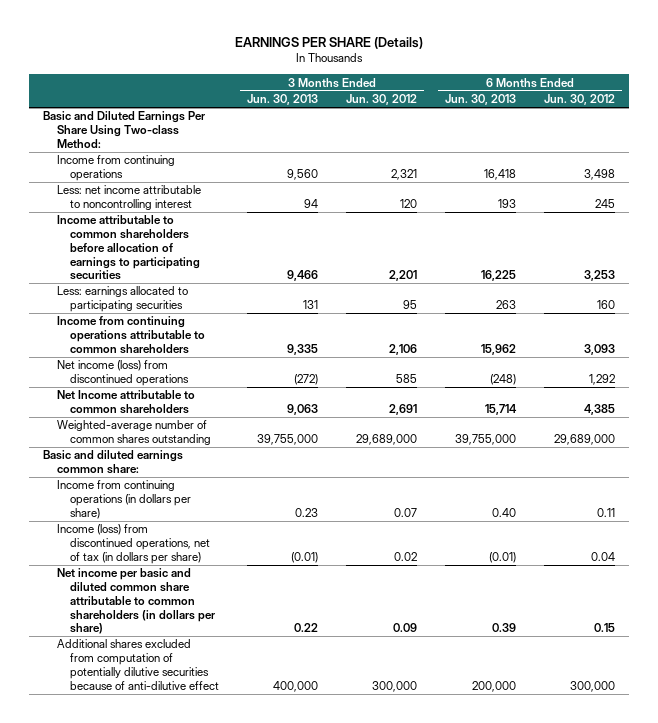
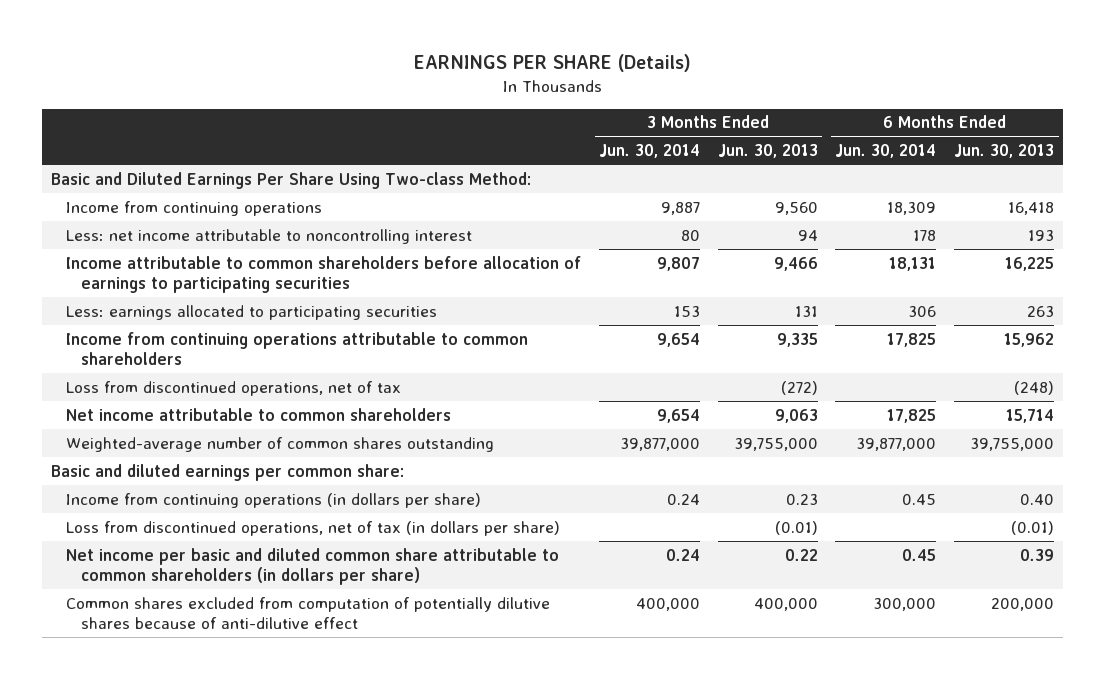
[346,94,418,106] Jun. 30, 2012 -> none
[543,94,615,106] Jun. 30, 2012 -> none
none -> [598,144,700,159] Jun. 30, 2014
none -> [835,144,937,159] Jun. 30, 2014
[56,360,190,387] Net income (loss) from discontinued operations -> [66,380,402,396] Loss from discontinued operations, net of tax
[56,390,195,415] Net Income attributable to common shareholders -> [66,407,452,421] Net income attributable to common shareholders
[43,450,184,475] Basic and diluted earnings common share: -> [51,463,405,481] Basic and diluted earnings per common share:
[56,524,211,564] Income (loss) from discontinued operations, net of tax (in dollars per share) -> [66,520,561,536] Loss from discontinued operations, net of tax (in dollars per share)
[56,639,220,690] Additional shares excluded from computation of potentially dilutive securities because of anti-dilutive effect -> [66,596,551,629] Common shares excluded from computation of potentially dilutive shares because of anti-dilutive effect

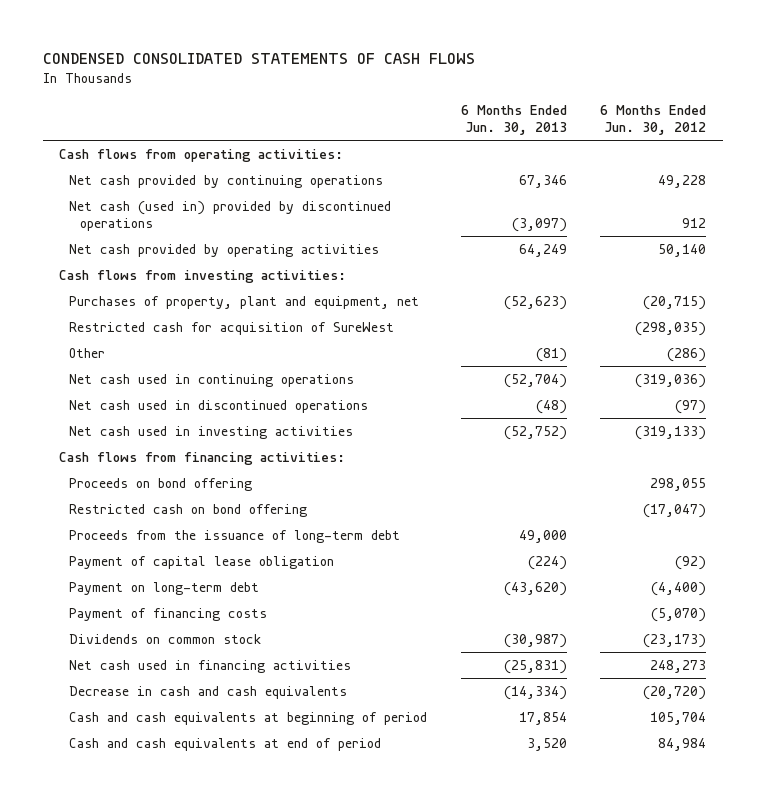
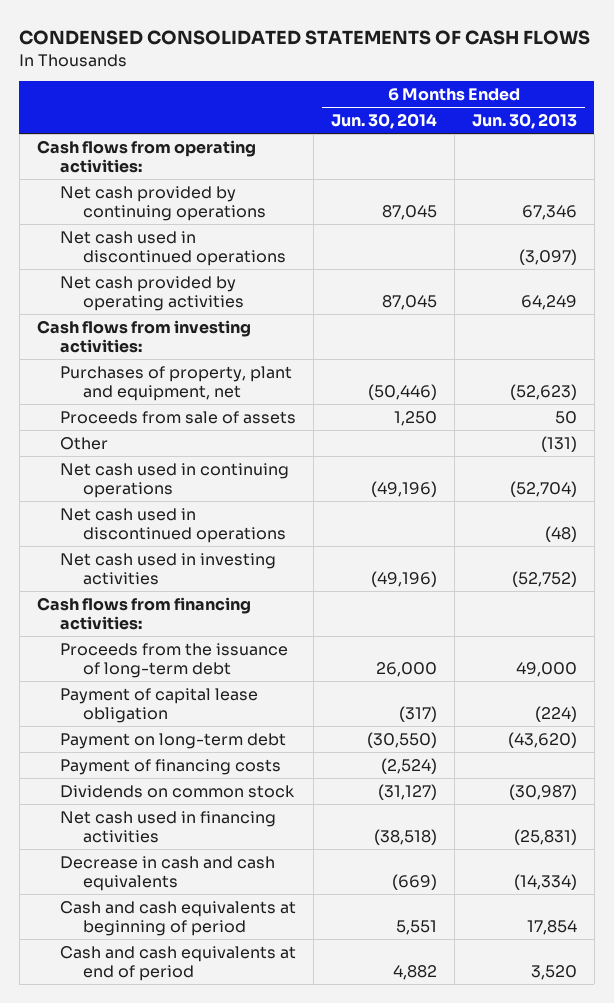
[599,104,706,135] 6 Months Ended Jun. 30, 2012 -> none
none -> [330,113,437,130] Jun. 30, 2014
[69,200,392,232] Net cash (used in) provided by discontinued operations -> [59,230,286,266] Net cash used in discontinued operations
[69,321,395,335] Restricted cash for acquisition of SureWest -> none
none -> [59,410,296,424] Proceeds from sale of assets
[535,347,567,362] (81) -> [540,435,577,452] (131)
[69,477,253,491] Proceeds on bond offering -> none
[69,503,308,517] Restricted cash on bond offering -> none

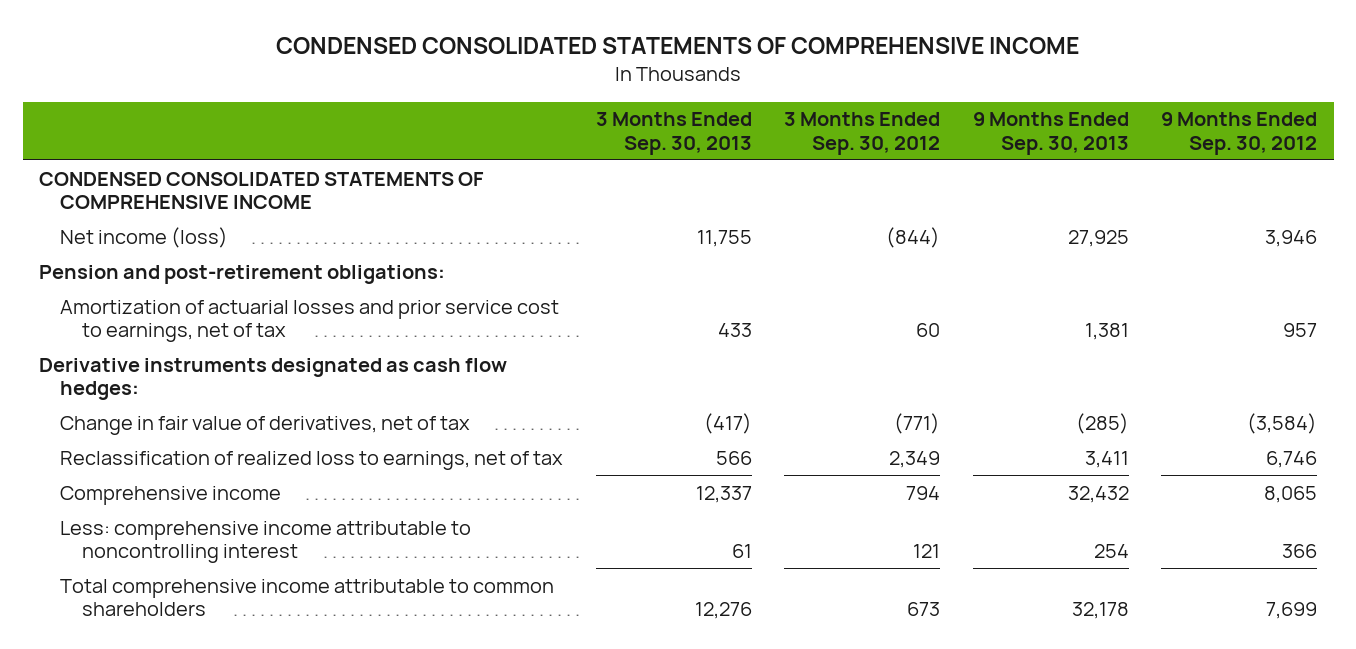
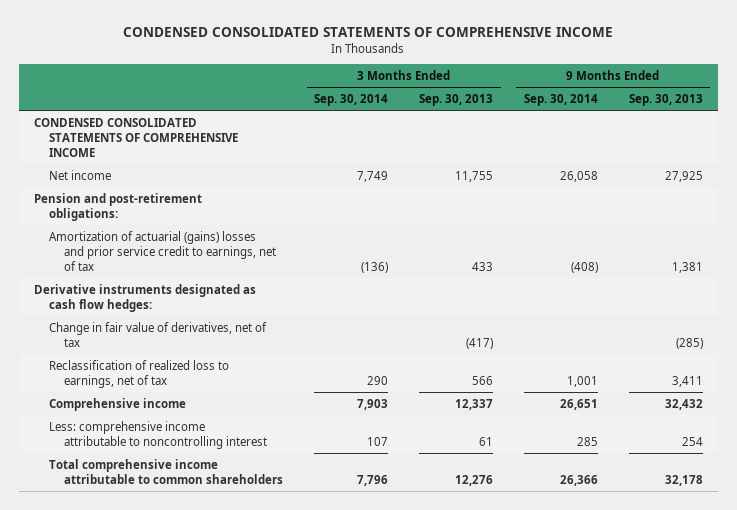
[784,112,941,156] 3 Months Ended Sep. 30, 2012 -> none
[1161,112,1318,156] 9 Months Ended Sep. 30, 2012 -> none
none -> [314,93,389,106] Sep. 30, 2014
none -> [523,93,598,106] Sep. 30, 2014
[60,226,229,248] Net income (loss) -> [49,169,112,180] Net income
[60,299,560,343] Amortization of actuarial losses and prior service cost to earnings, net of tax -> [49,230,277,271] Amortization of actuarial (gains) losses and prior service credit to earnings, net of tax

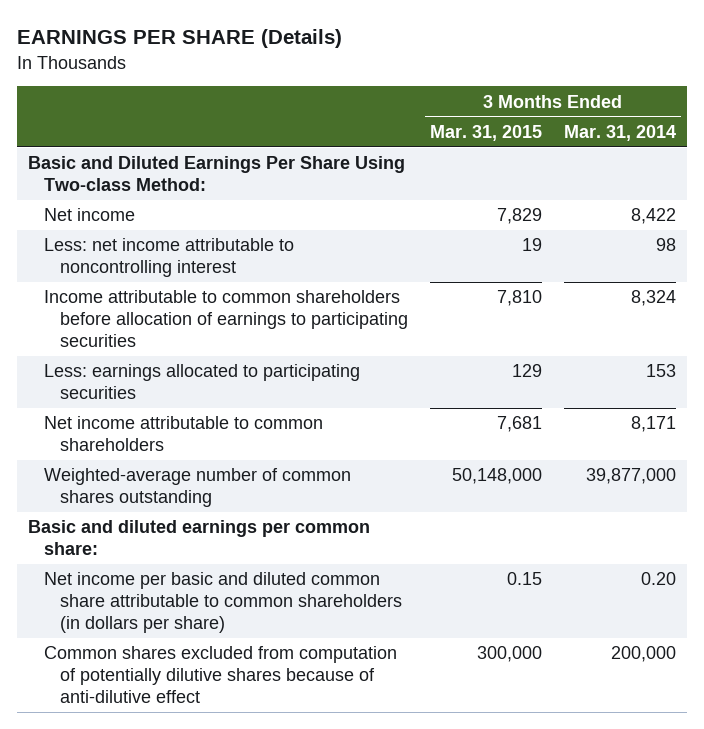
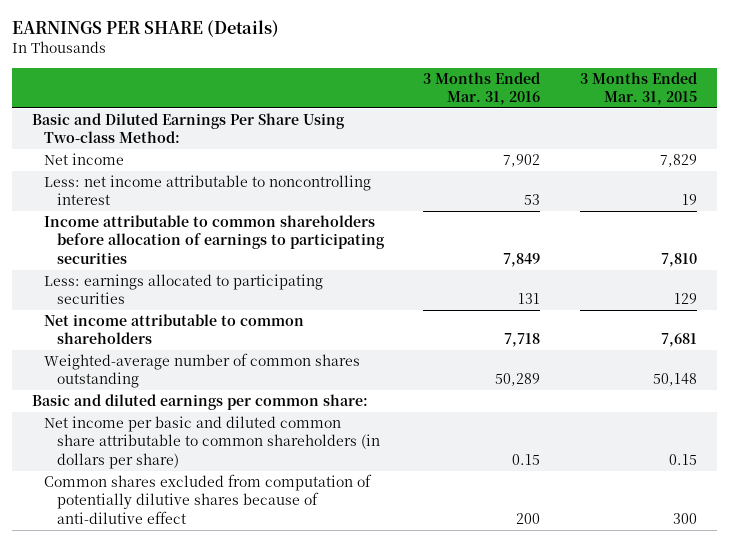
[563,124,676,141] Mar. 31, 2014 -> none
none -> [423,71,541,106] 3 Months Ended Mar. 31, 2016
[451,468,542,485] 50,148,000 -> [653,373,698,387] 50,148
[476,646,542,663] 300,000 -> [673,512,698,524] 300

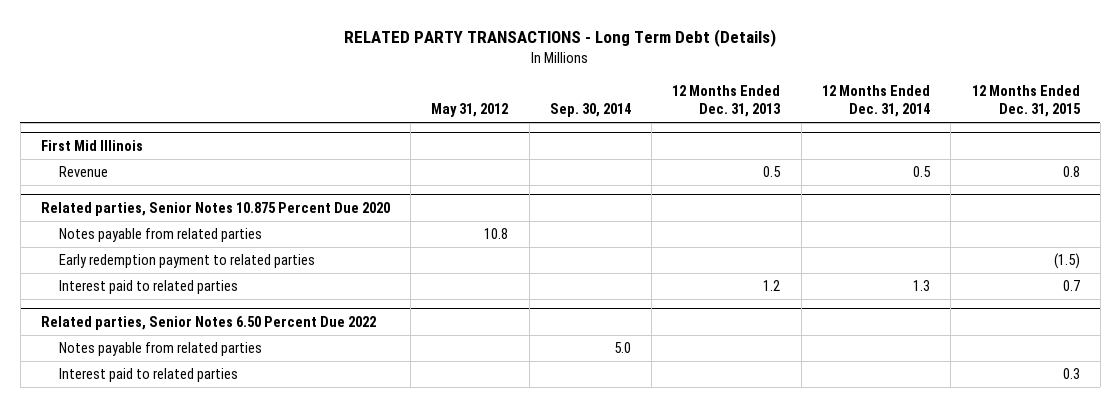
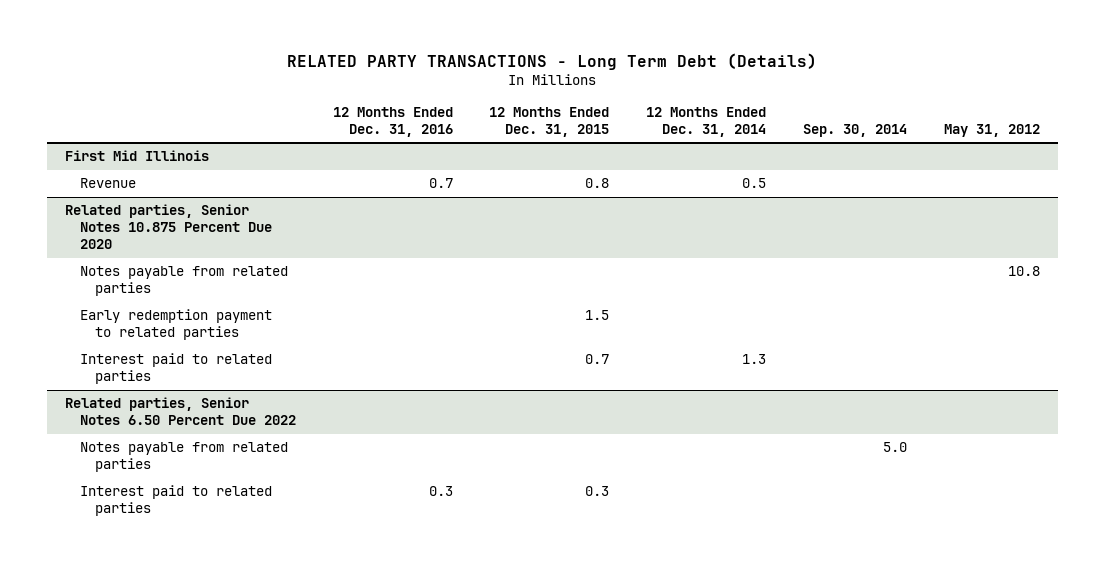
[672,84,782,118] 12 Months Ended Dec. 31, 2013 -> none
none -> [332,106,453,137] 12 Months Ended Dec. 31, 2016
[1053,253,1080,270] (1.5) -> [585,310,610,321] 1.5

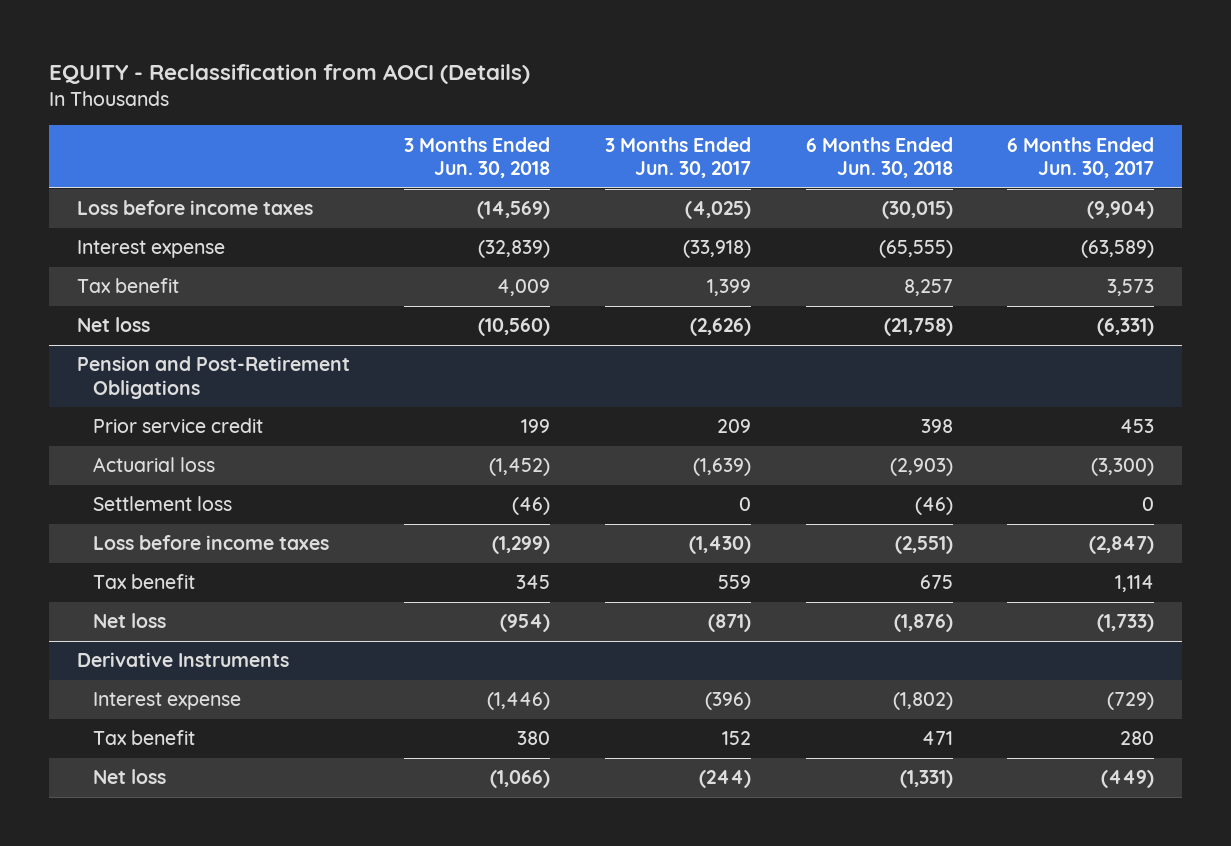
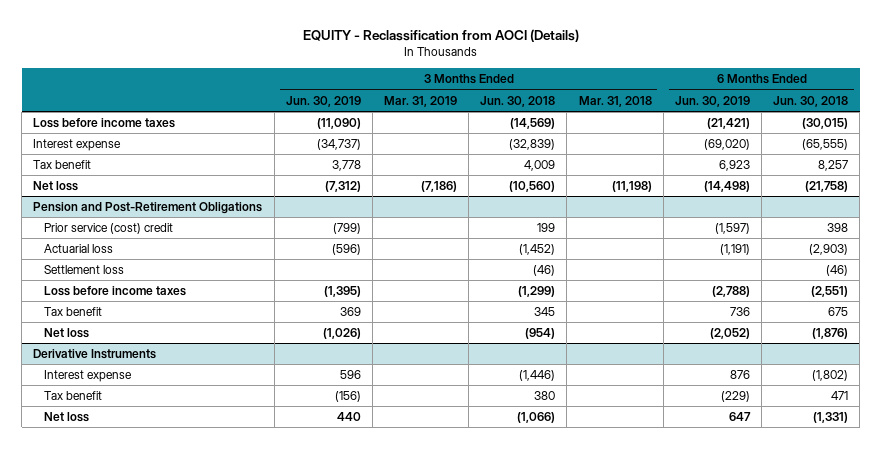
[604,136,751,179] 3 Months Ended Jun. 30, 2017 -> none
[1007,136,1155,179] 6 Months Ended Jun. 30, 2017 -> none
none -> [285,95,361,107] Jun. 30, 2019
none -> [383,95,457,107] Mar. 31, 2019
none -> [578,95,652,107] Mar. 31, 2018
none -> [674,95,750,107] Jun. 30, 2019
[93,418,264,434] Prior service credit -> [43,223,173,235] Prior service (cost) credit

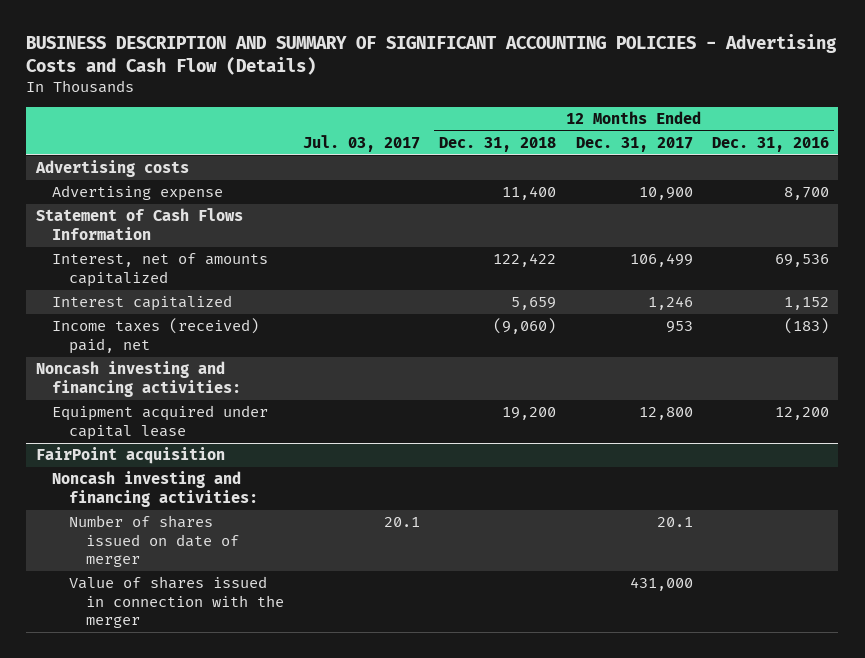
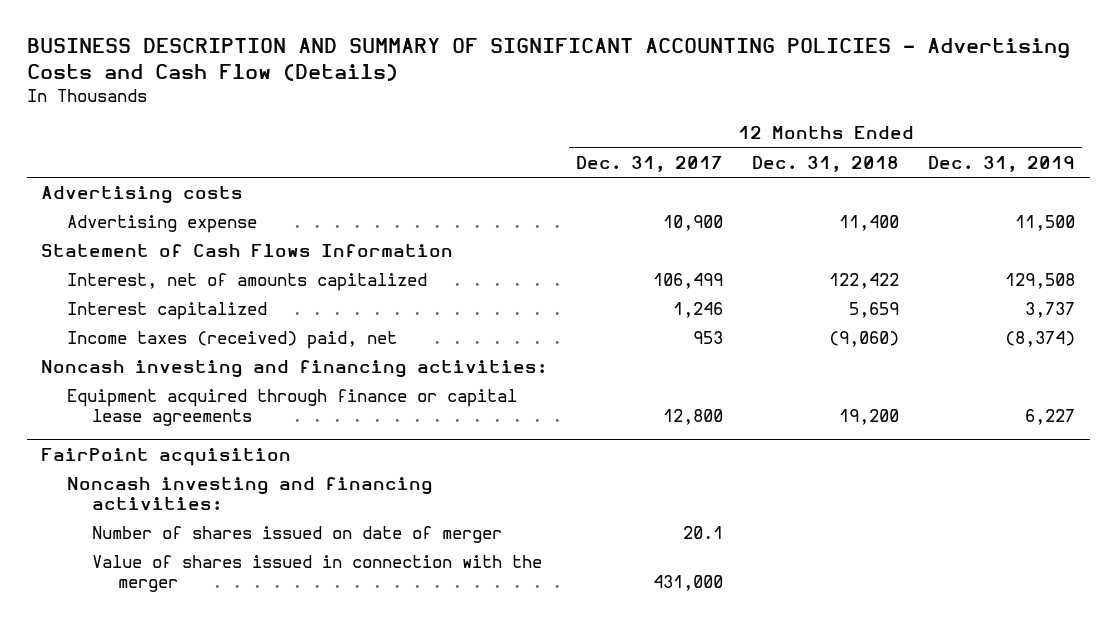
[302,135,420,153] Jul. 03, 2017 -> none
[711,137,829,153] Dec. 31, 2016 -> none
none -> [928,155,1076,172] Dec. 31, 2019
[52,405,269,440] Equipment acquired under capital lease -> [66,389,517,426] Equipment acquired through finance or capital lease agreements

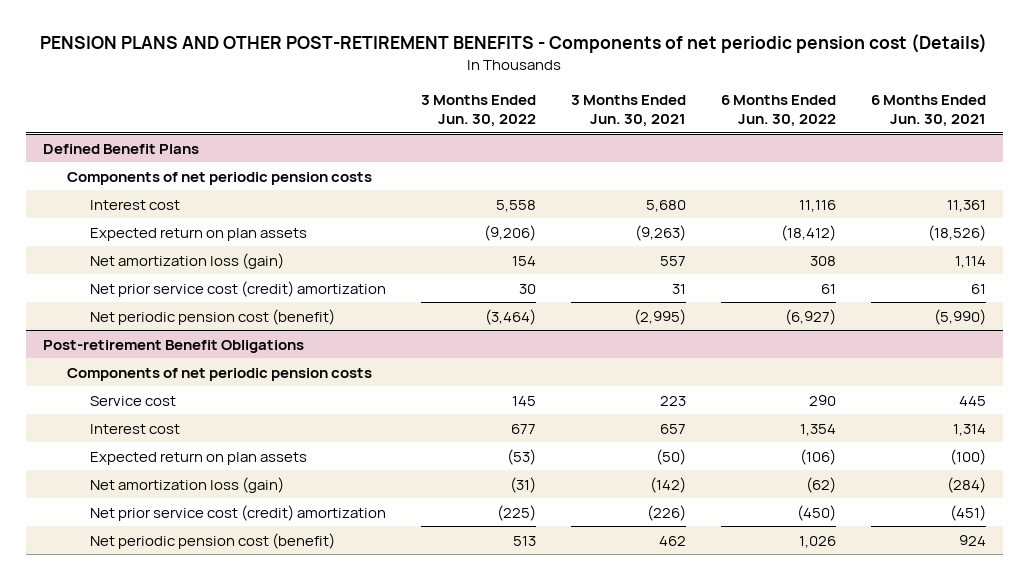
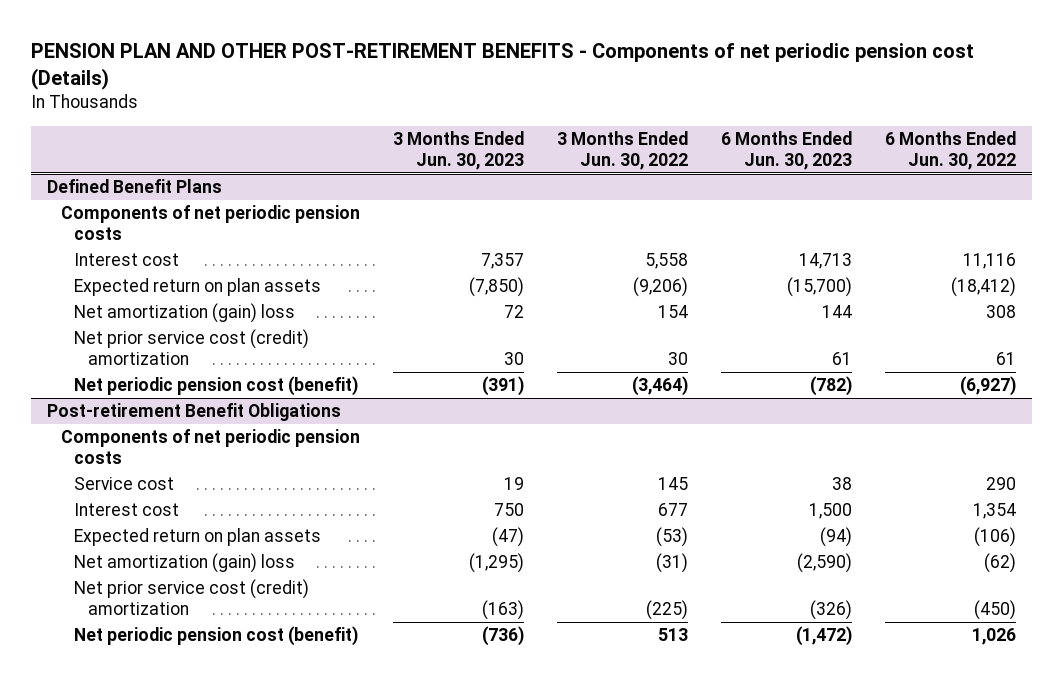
[40,34,988,54] PENSION PLANS AND OTHER POST-RETIREMENT BENEFITS - Components of net periodic pension cost (Details) -> [30,42,974,90] PENSION PLAN AND OTHER POST-RETIREMENT BENEFITS - Components of net periodic pension cost (Details)
[570,94,686,128] 3 Months Ended Jun. 30, 2021 -> none
[870,94,986,128] 6 Months Ended Jun. 30, 2021 -> none
none -> [392,131,524,170] 3 Months Ended Jun. 30, 2023
none -> [720,131,852,170] 6 Months Ended Jun. 30, 2023
[90,252,285,269] Net amortization loss (gain) -> [74,303,296,324] Net amortization (gain) loss
[90,476,285,493] Net amortization loss (gain) -> [74,553,296,574] Net amortization (gain) loss

